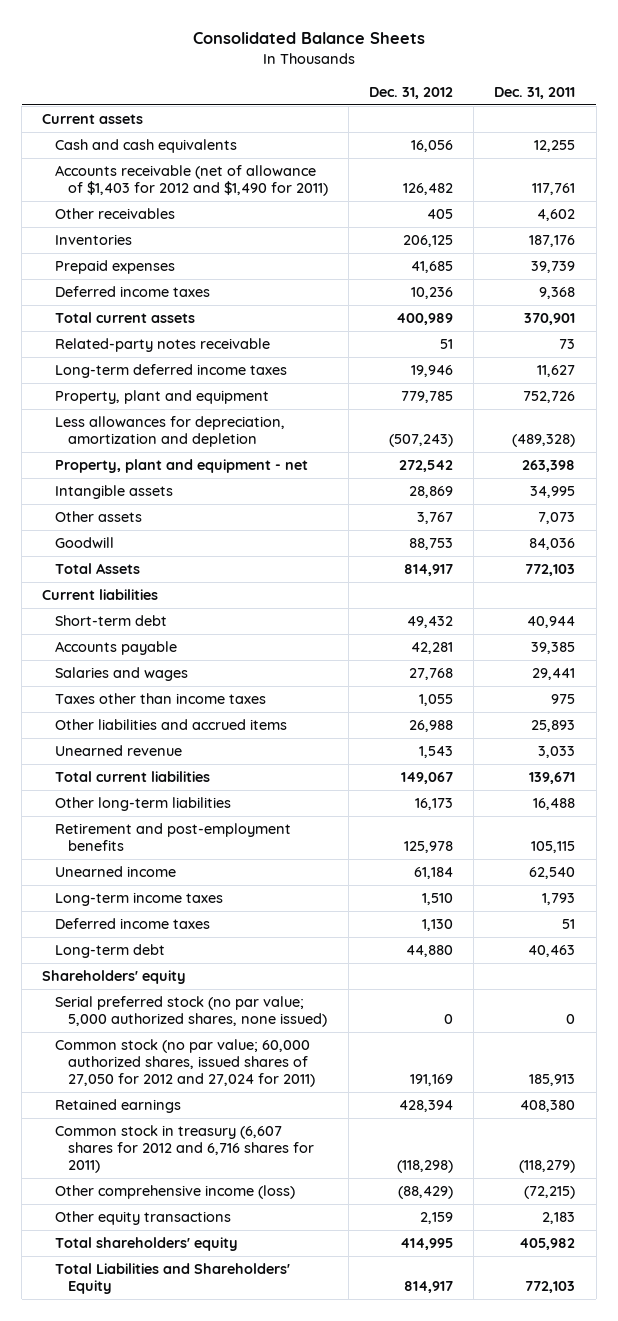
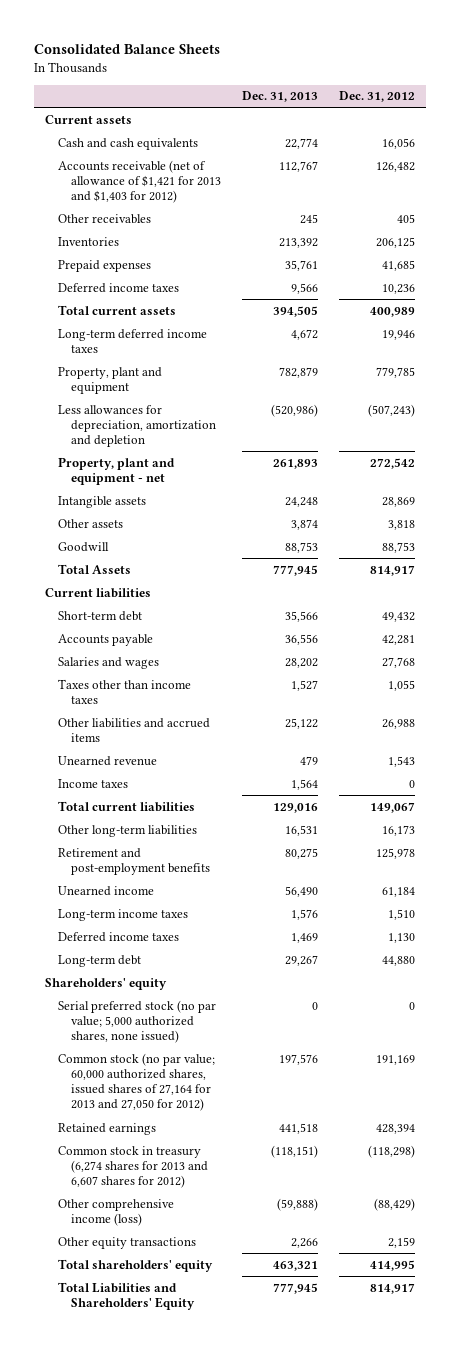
[494,86,576,99] Dec. 31, 2011 -> none
none -> [242,91,319,103] Dec. 31, 2013
[55,165,328,197] Accounts receivable (net of allowance of $1,403 for 2012 and $1,490 for 2011) -> [57,159,221,204] Accounts receivable (net of allowance of $1,421 for 2013 and $1,403 for 2012)
[55,338,271,353] Related-party notes receivable -> none
[417,512,454,525] 3,767 -> [388,519,416,530] 3,818
none -> [57,778,128,788] Income taxes
[55,1039,315,1088] Common stock (no par value; 60,000 authorized shares, issued shares of 27,050 for 2012 and 27,024 for 2011) -> [57,1052,215,1112] Common stock (no par value; 60,000 authorized shares, issued shares of 27,164 for 2013 and 27,050 for 2012)
[55,1125,314,1174] Common stock in treasury (6,607 shares for 2012 and 6,716 shares for 2011) -> [57,1145,208,1189] Common stock in treasury (6,274 shares for 2013 and 6,607 shares for 2012)

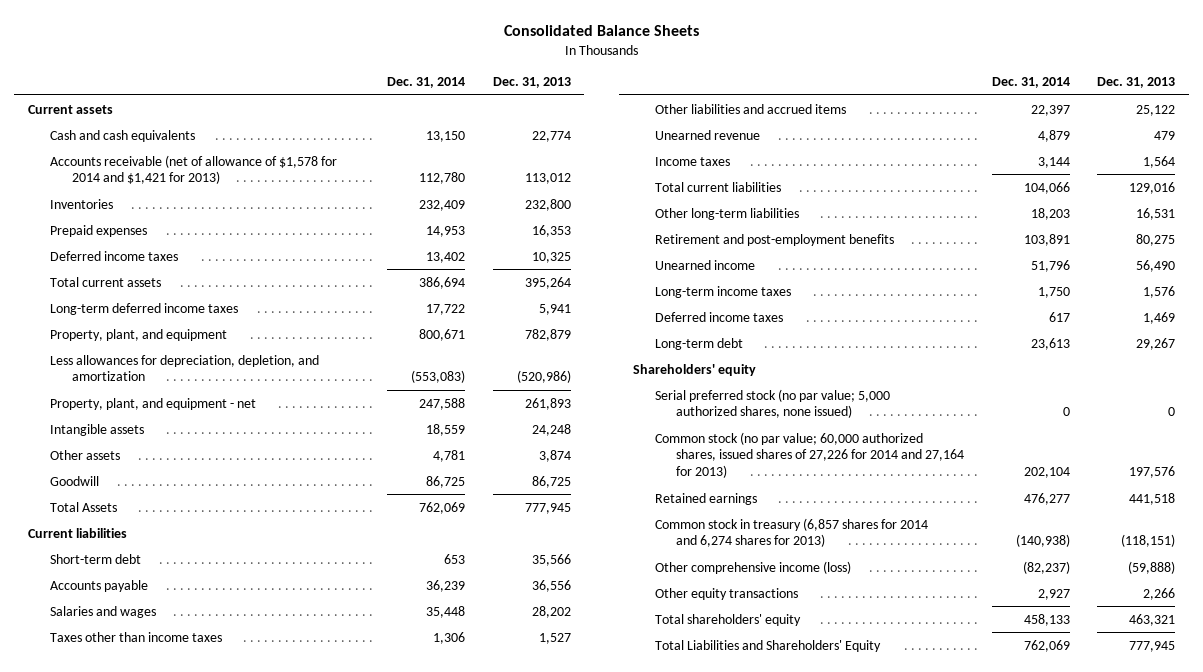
[339,91,416,103] Dec. 31, 2012 -> none
none -> [387,77,466,89] Dec. 31, 2014
[57,213,151,224] Other receivables -> none
[57,159,221,204] Accounts receivable (net of allowance of $1,421 for 2013 and $1,403 for 2012) -> [49,154,337,185] Accounts receivable (net of allowance of $1,578 for 2014 and $1,421 for 2013)
[279,160,319,172] 112,767 -> [524,173,571,185] 113,012
[279,237,319,248] 213,392 -> [524,198,571,211] 232,800
[285,259,319,271] 35,761 -> [531,224,571,237] 16,353
[291,282,319,294] 9,566 -> [531,251,571,263] 10,325
[273,305,319,317] 394,505 -> [524,276,571,289] 395,264
[291,328,319,340] 4,672 -> [538,303,571,315] 5,941
[57,366,162,394] Property, plant and equipment -> [49,328,227,341] Property, plant, and equipment
[57,404,216,448] Less allowances for depreciation, amortization and depletion -> [49,354,319,382] Less allowances for depreciation, depletion, and amortization
[57,456,175,485] Property, plant and equipment - net -> [49,397,256,410] Property, plant, and equipment - net
[285,541,319,553] 88,753 -> [531,475,571,488] 86,725
[57,1052,215,1112] Common stock (no par value; 60,000 authorized shares, issued shares of 27,164 for 2013 and 27,050 for 2012) -> [654,431,965,479] Common stock (no par value; 60,000 authorized shares, issued shares of 27,226 for 2014 and 27,164 for 2013)
[57,1145,208,1189] Common stock in treasury (6,274 shares for 2013 and 6,607 shares for 2012) -> [654,517,928,548] Common stock in treasury (6,857 shares for 2014 and 6,274 shares for 2013)

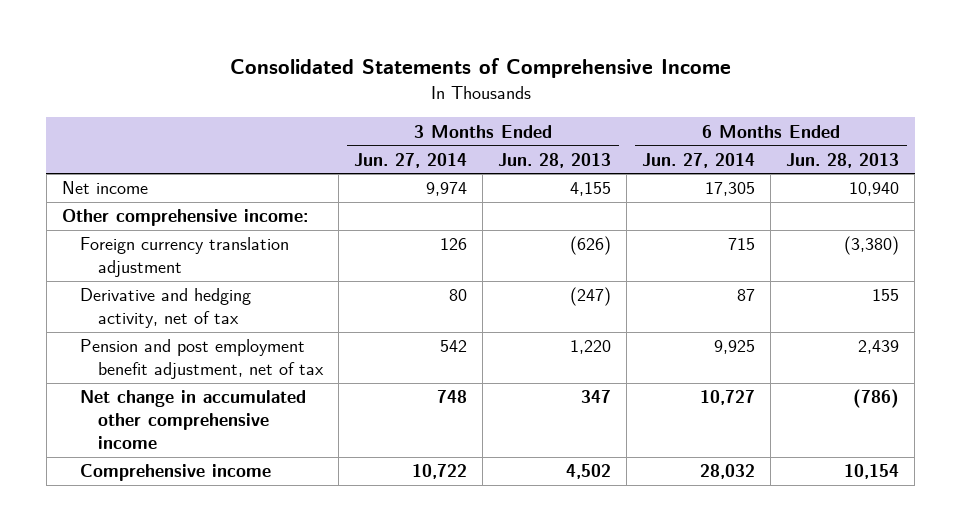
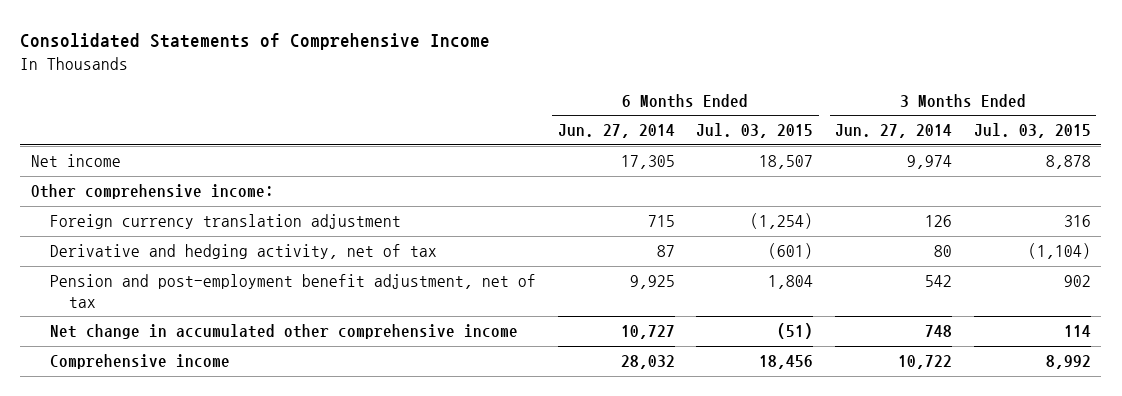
[498,152,612,168] Jun. 28, 2013 -> none
[786,152,900,168] Jun. 28, 2013 -> none
none -> [696,123,814,139] Jul. 03, 2015
none -> [973,123,1091,139] Jul. 03, 2015
[80,339,325,380] Pension and post employment benefit adjustment, net of tax -> [49,274,536,308] Pension and post-employment benefit adjustment, net of tax

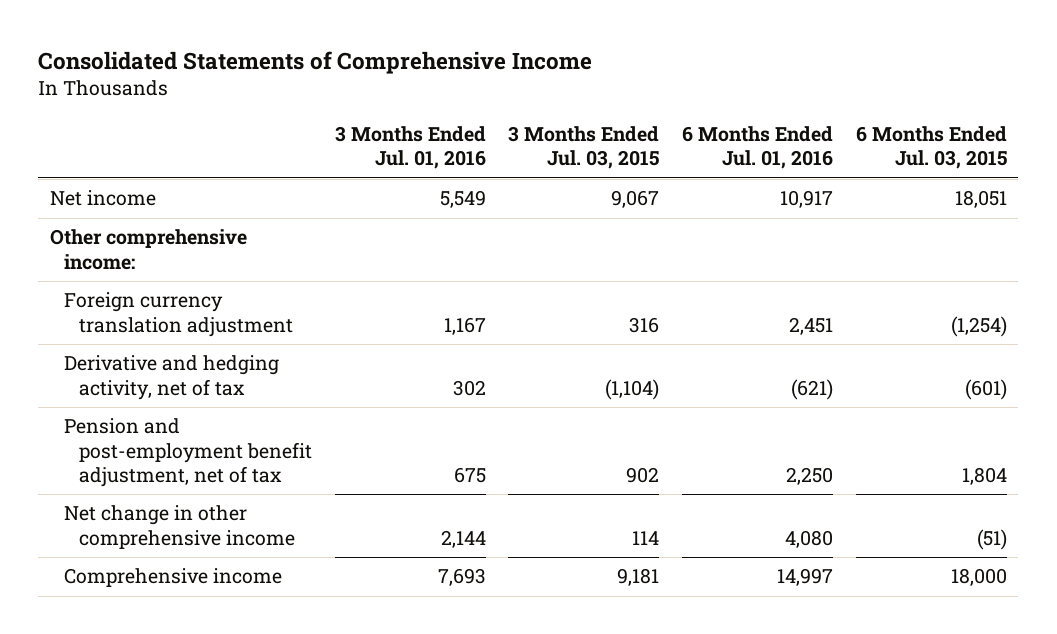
[557,124,675,139] Jun. 27, 2014 -> none
[834,124,952,139] Jun. 27, 2014 -> none
none -> [334,126,486,170] 3 Months Ended Jul. 01, 2016
none -> [682,126,834,170] 6 Months Ended Jul. 01, 2016
[759,155,814,170] 18,507 -> [954,190,1007,209] 18,051
[1045,155,1091,170] 8,878 -> [611,190,660,209] 9,067
[49,324,518,340] Net change in accumulated other comprehensive income -> [64,505,295,549] Net change in other comprehensive income
[759,355,814,370] 18,456 -> [950,568,1007,587] 18,000
[1045,355,1091,370] 8,992 -> [617,568,660,587] 9,181

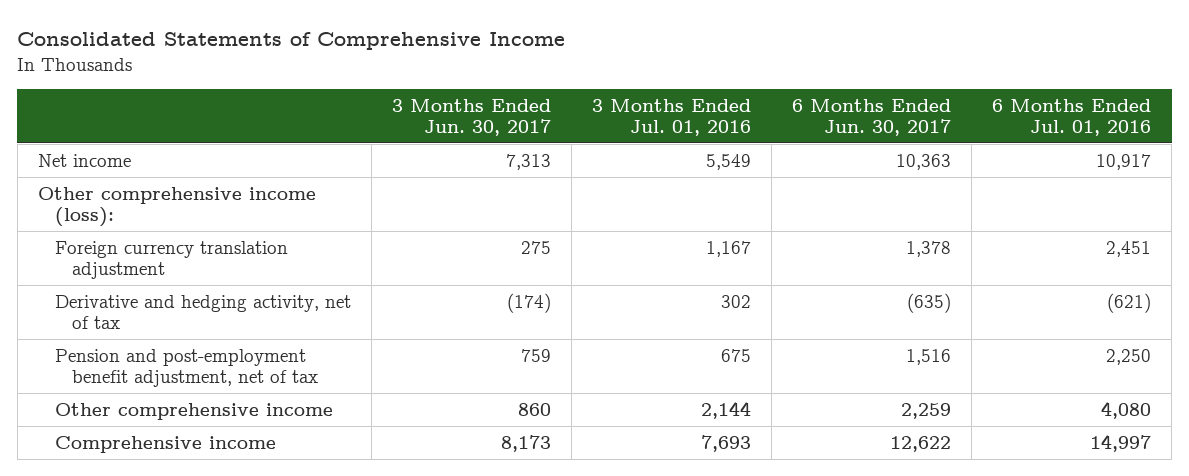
[508,126,660,170] 3 Months Ended Jul. 03, 2015 -> none
[855,126,1007,170] 6 Months Ended Jul. 03, 2015 -> none
none -> [391,98,551,137] 3 Months Ended Jun. 30, 2017
none -> [792,98,952,137] 6 Months Ended Jun. 30, 2017
[49,229,247,270] Other comprehensive income: -> [37,186,316,227] Other comprehensive income (loss):
[64,505,295,549] Net change in other comprehensive income -> [54,402,333,420] Other comprehensive income

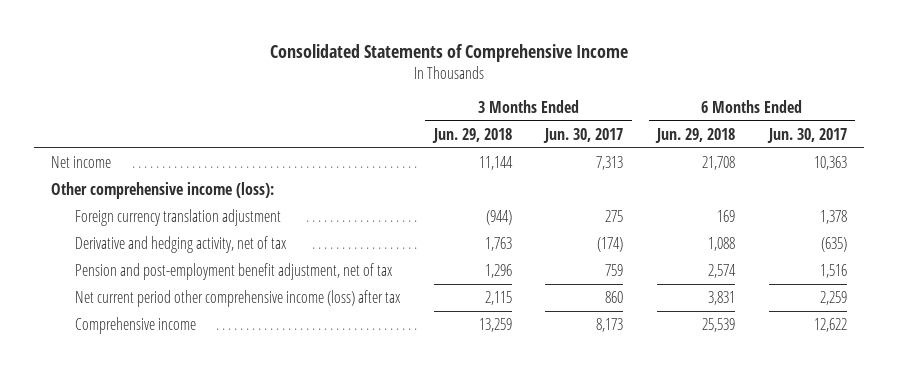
[592,98,752,137] 3 Months Ended Jul. 01, 2016 -> none
[992,98,1152,137] 6 Months Ended Jul. 01, 2016 -> none
none -> [431,127,512,143] Jun. 29, 2018
none -> [655,127,736,143] Jun. 29, 2018
[54,402,333,420] Other comprehensive income -> [74,289,401,307] Net current period other comprehensive income (loss) after tax

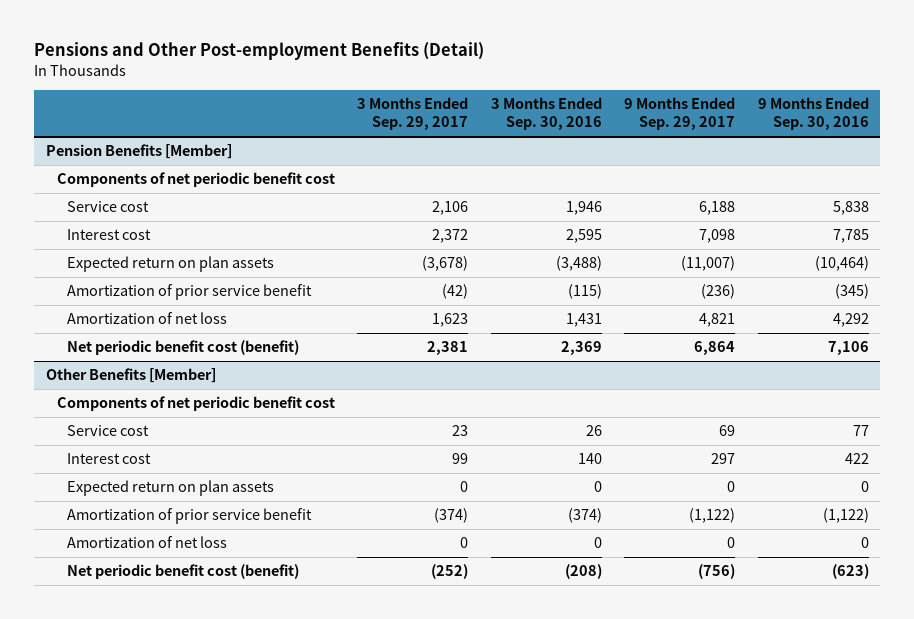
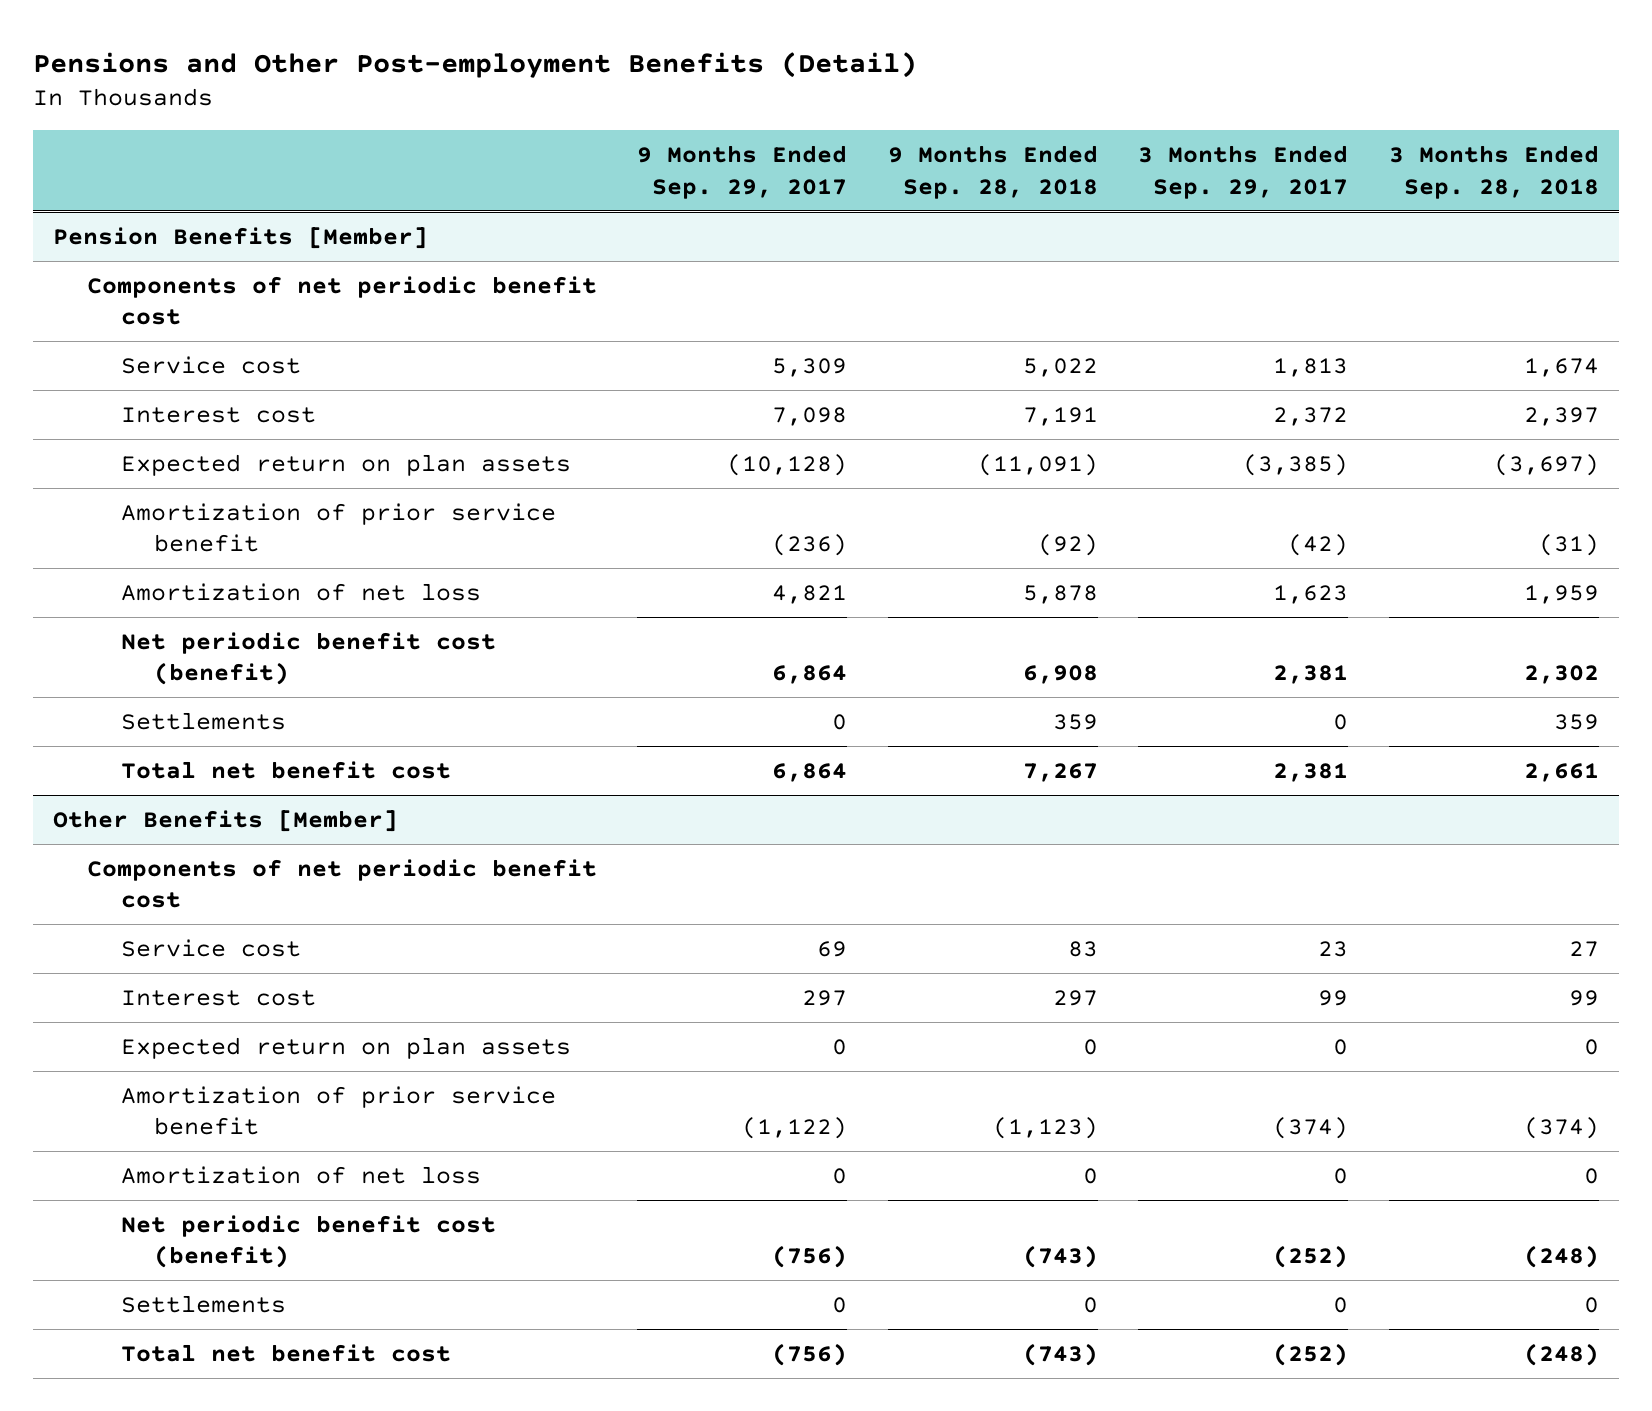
[490,97,602,131] 3 Months Ended Sep. 30, 2016 -> none
[757,97,869,131] 9 Months Ended Sep. 30, 2016 -> none
none -> [887,145,1098,199] 9 Months Ended Sep. 28, 2018
none -> [1388,145,1599,199] 3 Months Ended Sep. 28, 2018
[432,201,469,216] 2,106 -> [1273,357,1349,377] 1,813
[699,201,736,216] 6,188 -> [772,357,848,377] 5,309
[422,256,469,272] (3,678) -> [1243,453,1349,476] (3,385)
[681,256,736,272] (11,007) -> [727,453,848,476] (10,128)
none -> [120,711,286,730] Settlements
none -> [120,760,451,779] Total net benefit cost
none -> [120,1294,286,1313] Settlements
none -> [120,1343,451,1362] Total net benefit cost

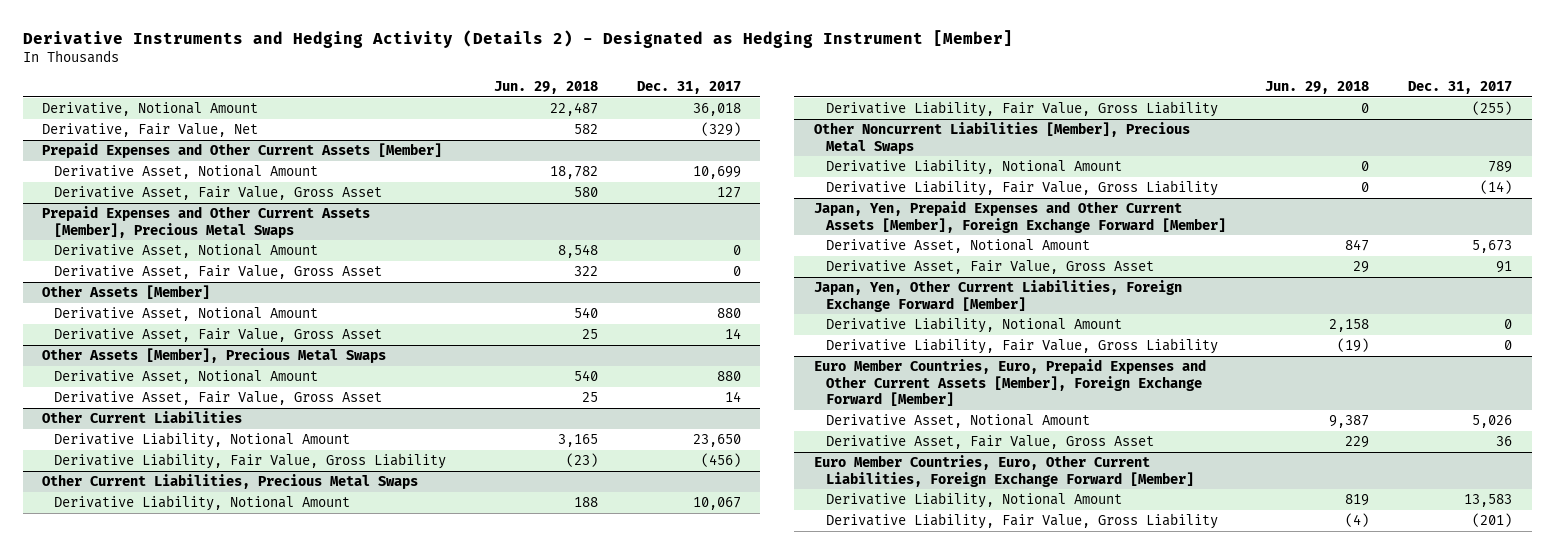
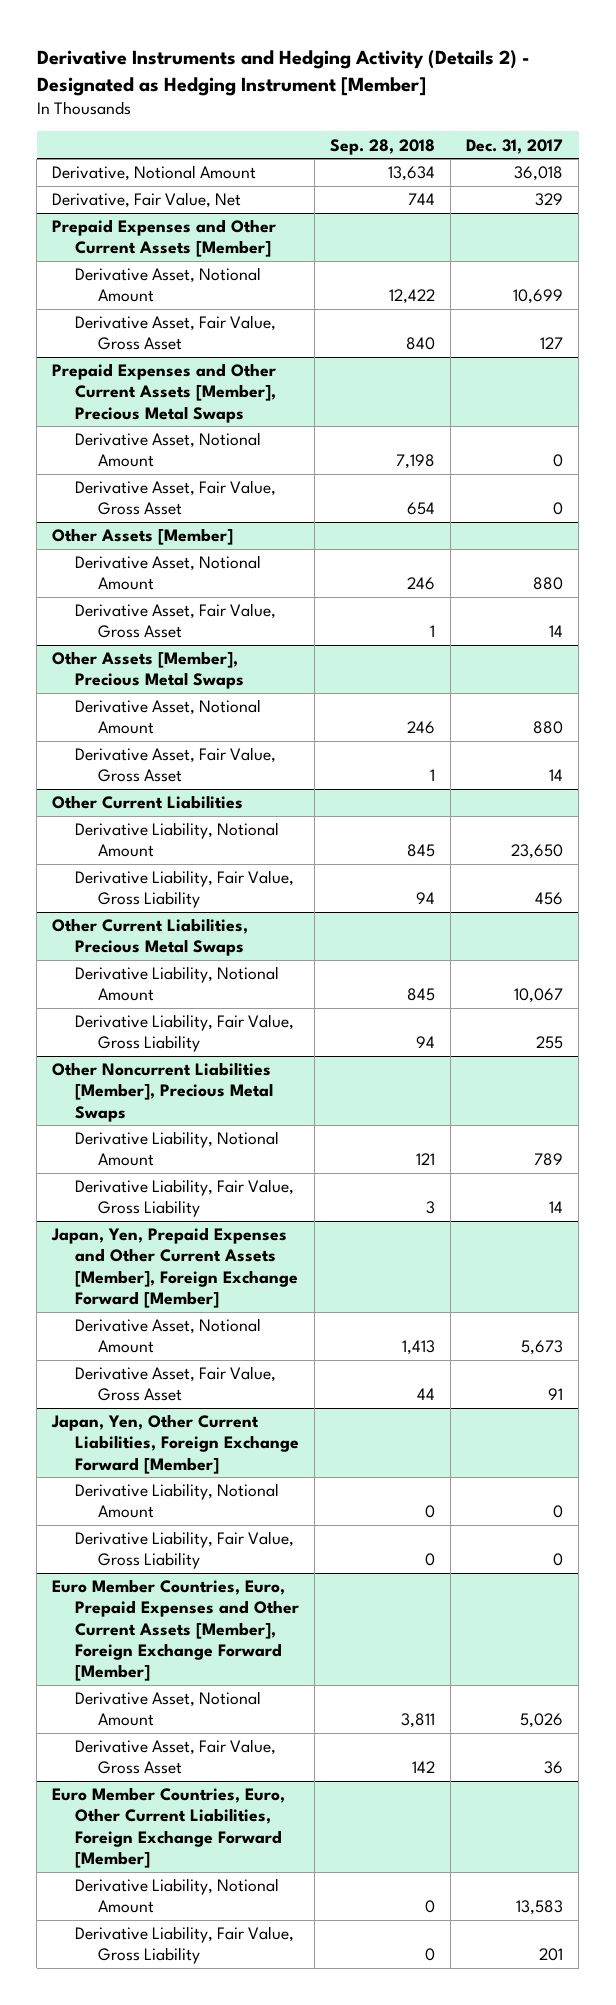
[493,80,598,94] Jun. 29, 2018 -> none
none -> [330,138,436,155] Sep. 28, 2018
[700,122,741,137] (329) -> [535,193,564,207] 329
[700,453,741,468] (456) -> [535,892,564,906] 456
[1472,101,1513,116] (255) -> [536,1036,564,1050] 255
[1480,180,1513,195] (14) -> [549,1201,564,1214] 14
[1472,513,1513,528] (201) -> [539,1948,564,1962] 201

